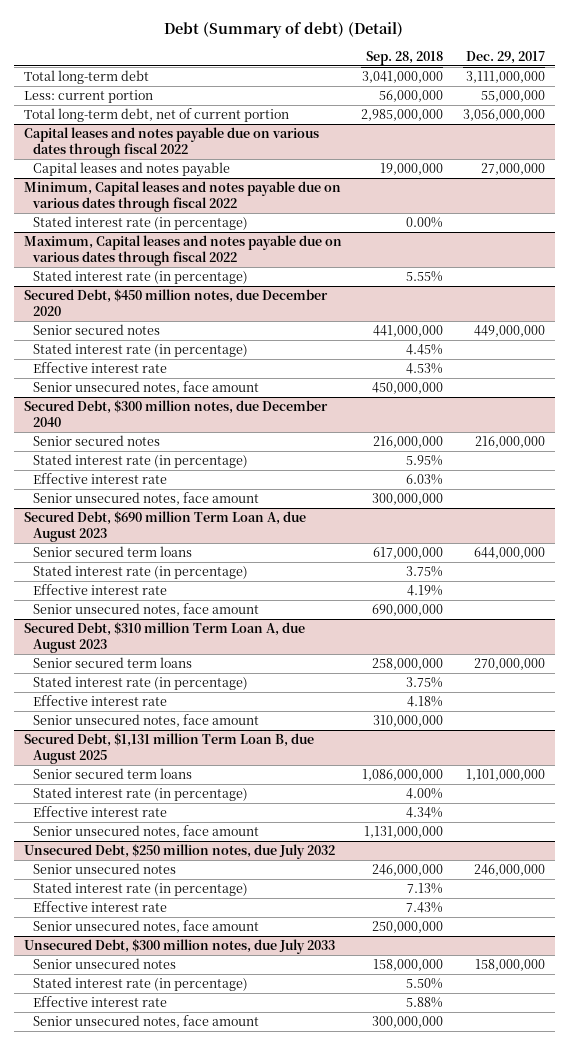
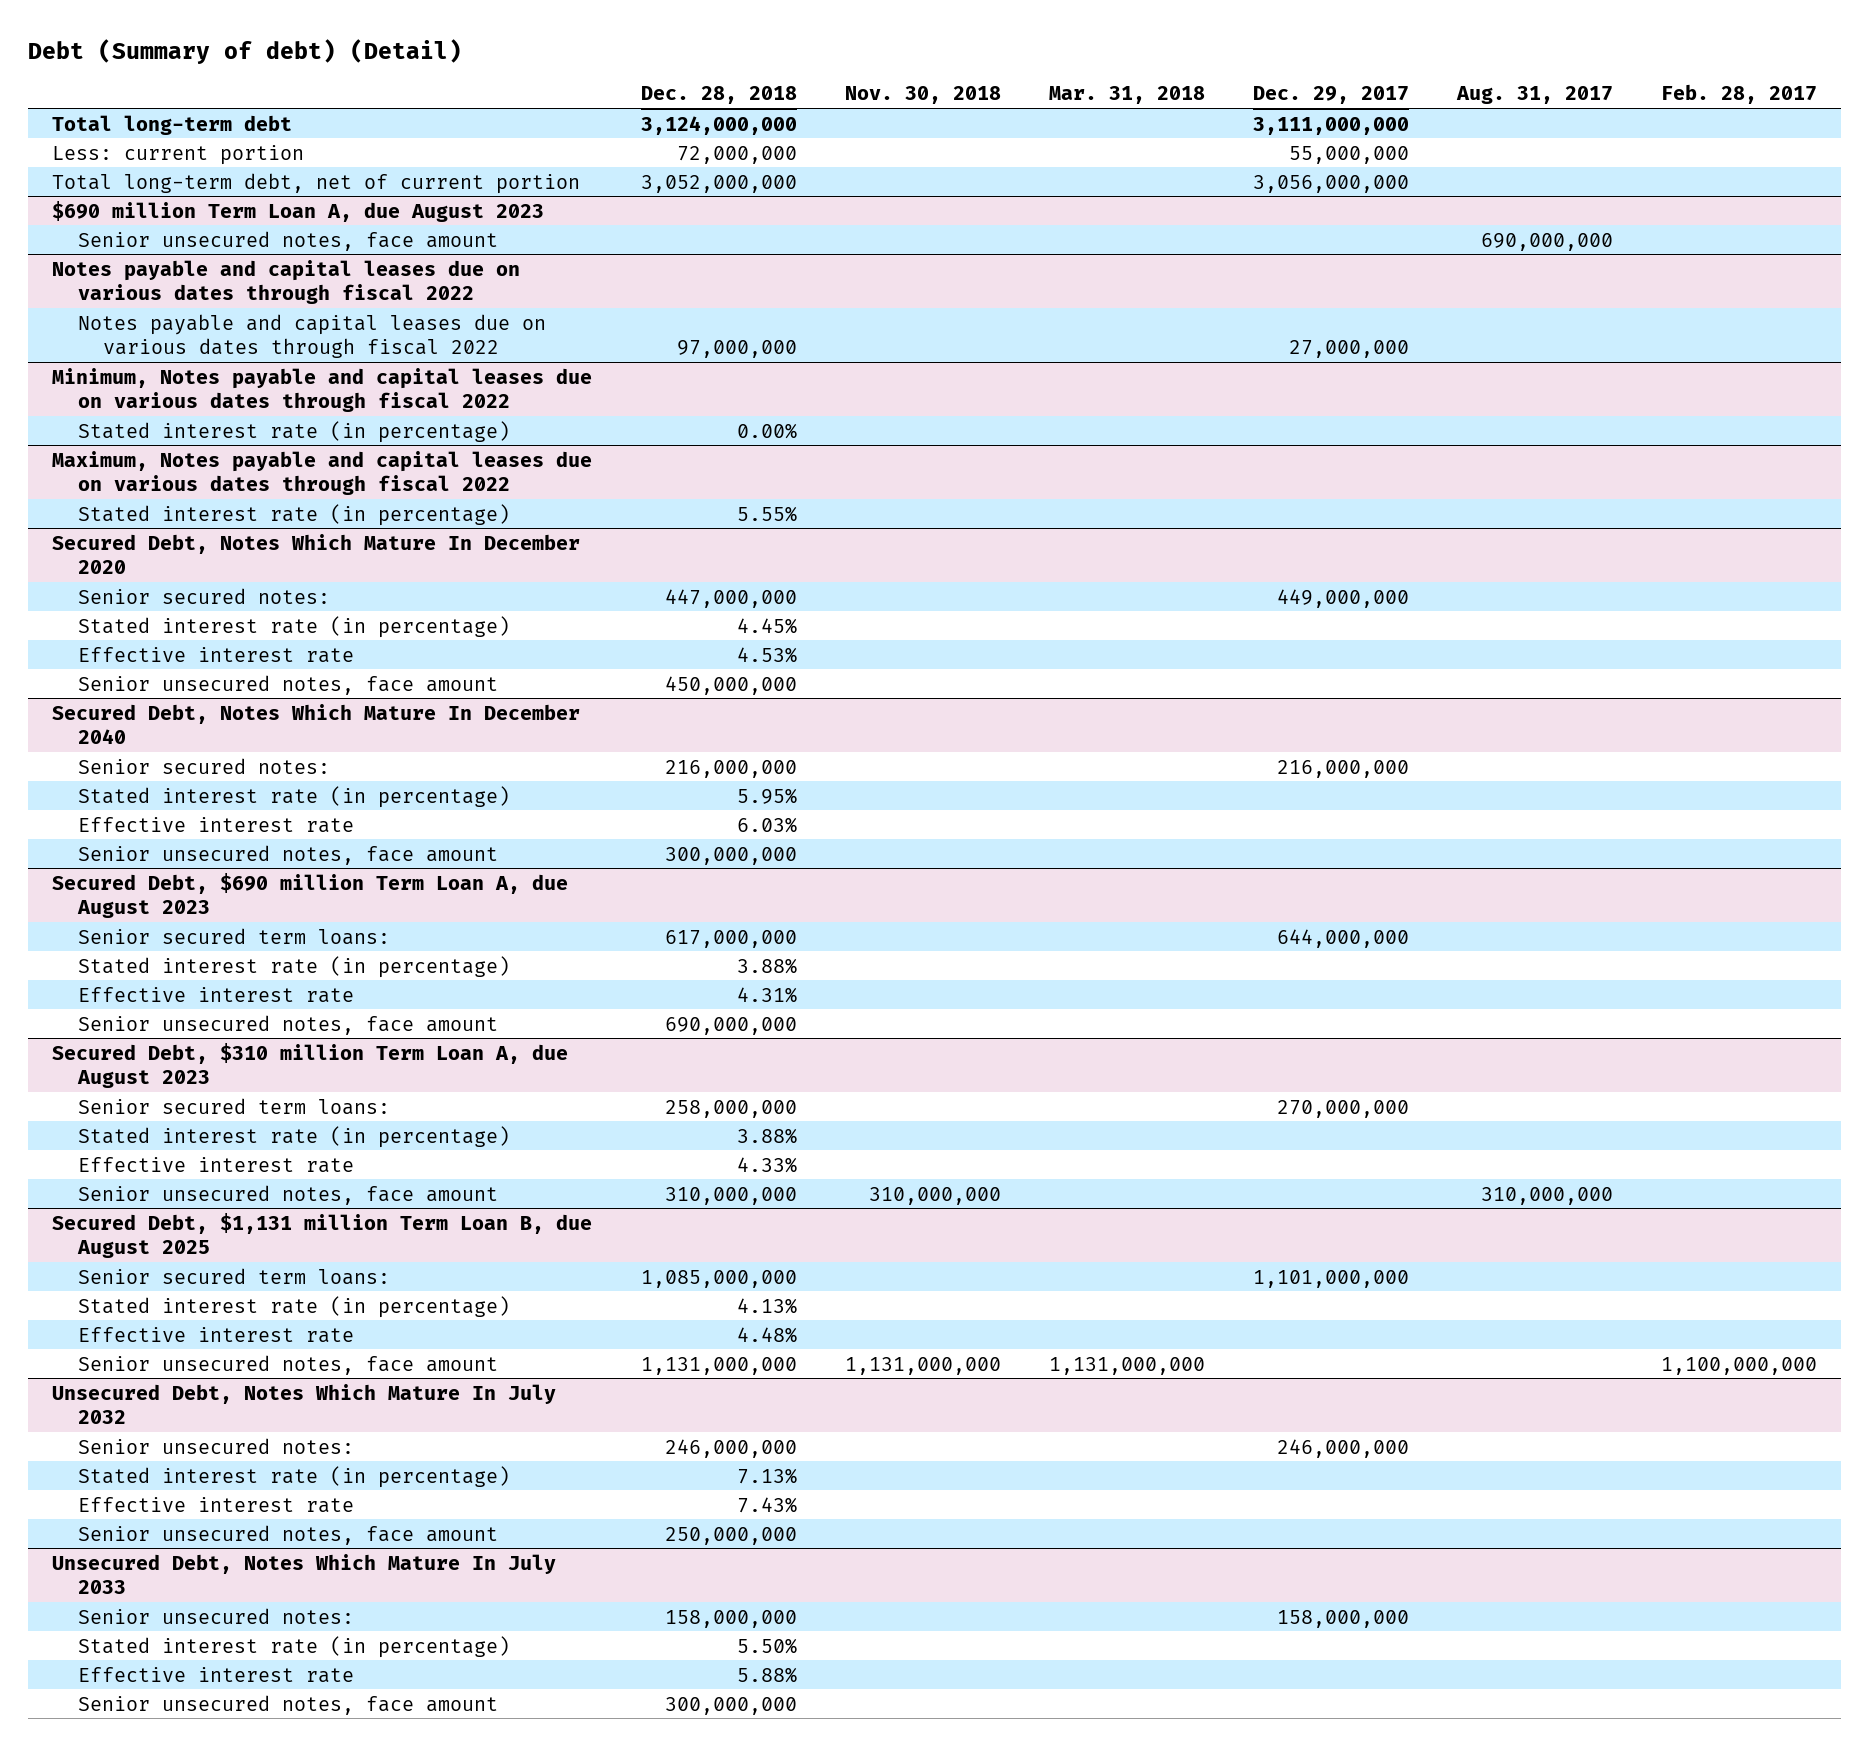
[366,50,444,65] Sep. 28, 2018 -> none
none -> [640,86,797,105] Dec. 28, 2018
none -> [844,86,1001,105] Nov. 30, 2018
none -> [1048,86,1205,105] Mar. 31, 2018
none -> [1456,86,1614,105] Aug. 31, 2017
none -> [1661,84,1818,105] Feb. 28, 2017
none -> [52,200,545,222] $690 million Term Loan A, due August 2023
none -> [77,230,498,251] Senior unsecured notes, face amount
[23,127,319,159] Capital leases and notes payable due on various dates through fiscal 2022 -> [52,259,521,304] Notes payable and capital leases due on various dates through fiscal 2022
[32,162,230,178] Capital leases and notes payable -> [77,313,546,358] Notes payable and capital leases due on various dates through fiscal 2022
[23,181,341,213] Minimum, Capital leases and notes payable due on various dates through fiscal 2022 -> [52,367,593,412] Minimum, Notes payable and capital leases due on various dates through fiscal 2022
[23,235,342,267] Maximum, Capital leases and notes payable due on various dates through fiscal 2022 -> [52,450,593,495] Maximum, Notes payable and capital leases due on various dates through fiscal 2022
[23,289,328,317] Secured Debt, $450 million notes, due December 2020 -> none
[32,324,160,336] Senior secured notes -> none
[32,343,248,358] Stated interest rate (in percentage) -> none
[32,362,167,374] Effective interest rate -> none
[32,381,259,395] Senior unsecured notes, face amount -> none
[23,400,328,428] Secured Debt, $300 million notes, due December 2040 -> none
[32,435,160,447] Senior secured notes -> none
[32,454,248,469] Stated interest rate (in percentage) -> none
[32,473,167,485] Effective interest rate -> none
[32,492,259,506] Senior unsecured notes, face amount -> none
none -> [52,533,581,574] Secured Debt, Notes Which Mature In December 2020
none -> [77,587,330,604] Senior secured notes:
none -> [77,615,510,638] Stated interest rate (in percentage)
none -> [77,646,354,663] Effective interest rate
none -> [77,674,498,695] Senior unsecured notes, face amount
none -> [52,703,581,744] Secured Debt, Notes Which Mature In December 2040
none -> [77,757,330,774] Senior secured notes:
none -> [77,785,510,808] Stated interest rate (in percentage)
none -> [77,816,354,833] Effective interest rate
none -> [77,844,498,865] Senior unsecured notes, face amount
[32,546,192,558] Senior secured term loans -> [77,927,390,945] Senior secured term loans:
[32,657,192,669] Senior secured term loans -> [77,1097,390,1115] Senior secured term loans:
[32,768,192,780] Senior secured term loans -> [77,1267,390,1285] Senior secured term loans:
[23,844,335,860] Unsecured Debt, $250 million notes, due July 2032 -> none
[32,863,176,875] Senior unsecured notes -> none
[32,882,248,897] Stated interest rate (in percentage) -> none
[32,901,167,913] Effective interest rate -> none
[32,920,259,934] Senior unsecured notes, face amount -> none
[23,939,335,955] Unsecured Debt, $300 million notes, due July 2033 -> none
[32,958,176,970] Senior unsecured notes -> none
[32,977,248,992] Stated interest rate (in percentage) -> none
[32,996,167,1008] Effective interest rate -> none
[32,1015,259,1029] Senior unsecured notes, face amount -> none
none -> [52,1383,557,1424] Unsecured Debt, Notes Which Mature In July 2032
none -> [77,1437,354,1454] Senior unsecured notes:
none -> [77,1465,510,1488] Stated interest rate (in percentage)
none -> [77,1496,354,1513] Effective interest rate
none -> [77,1524,498,1545] Senior unsecured notes, face amount
none -> [52,1553,557,1594] Unsecured Debt, Notes Which Mature In July 2033
none -> [77,1607,354,1624] Senior unsecured notes:
none -> [77,1635,510,1658] Stated interest rate (in percentage)
none -> [77,1666,354,1683] Effective interest rate
none -> [77,1694,498,1715] Senior unsecured notes, face amount

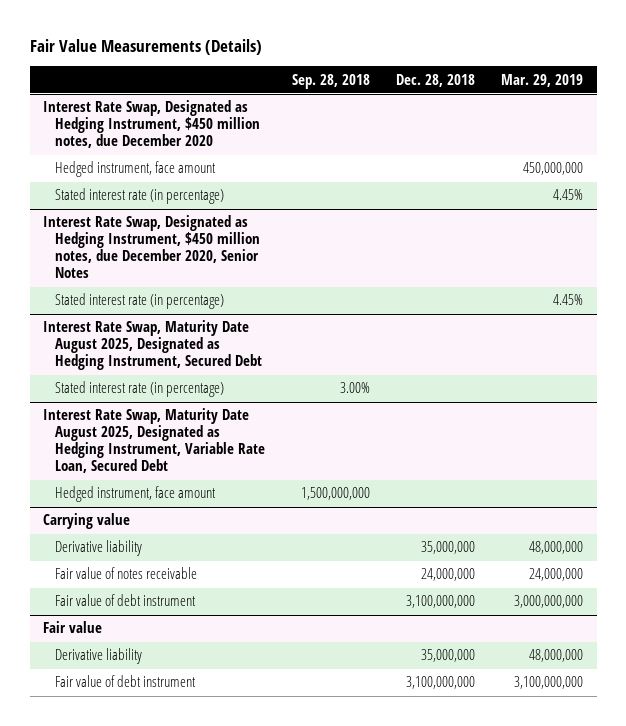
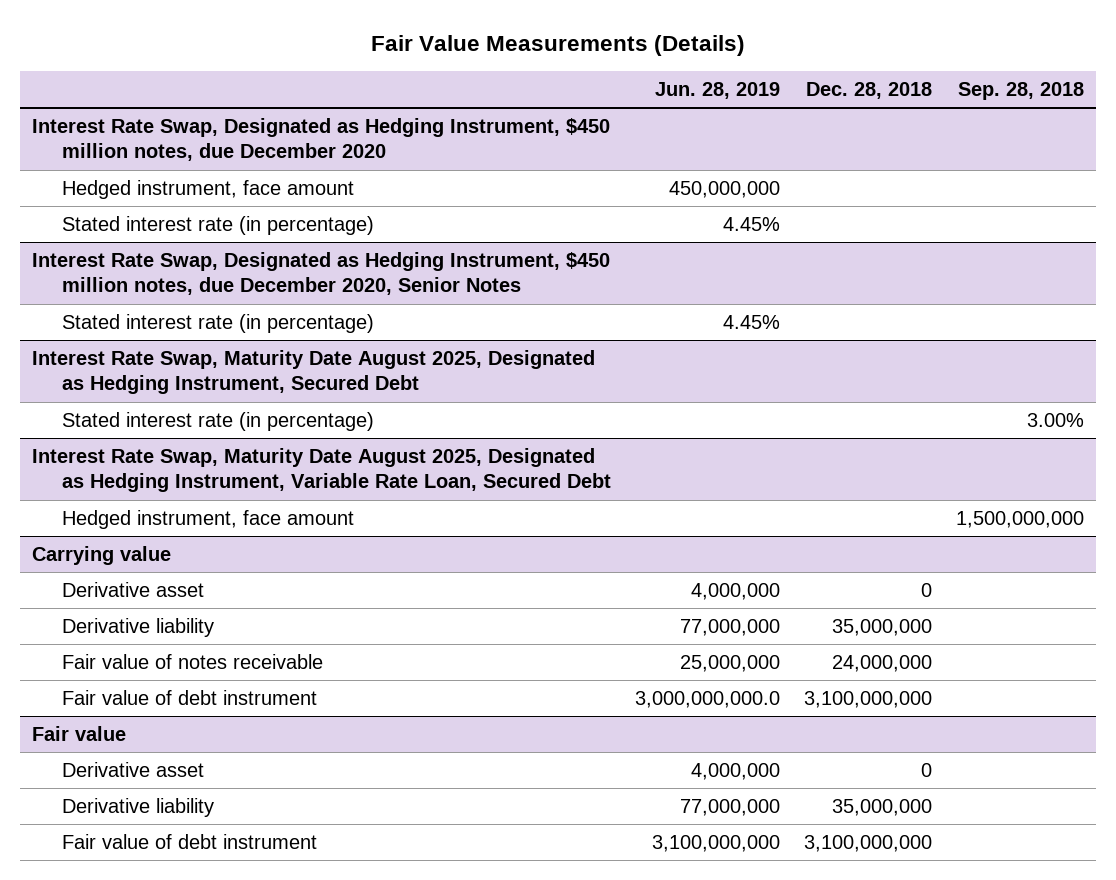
[501,73,584,87] Mar. 29, 2019 -> none
none -> [654,81,780,99] Jun. 28, 2019
none -> [62,582,205,598] Derivative asset
none -> [62,762,205,778] Derivative asset

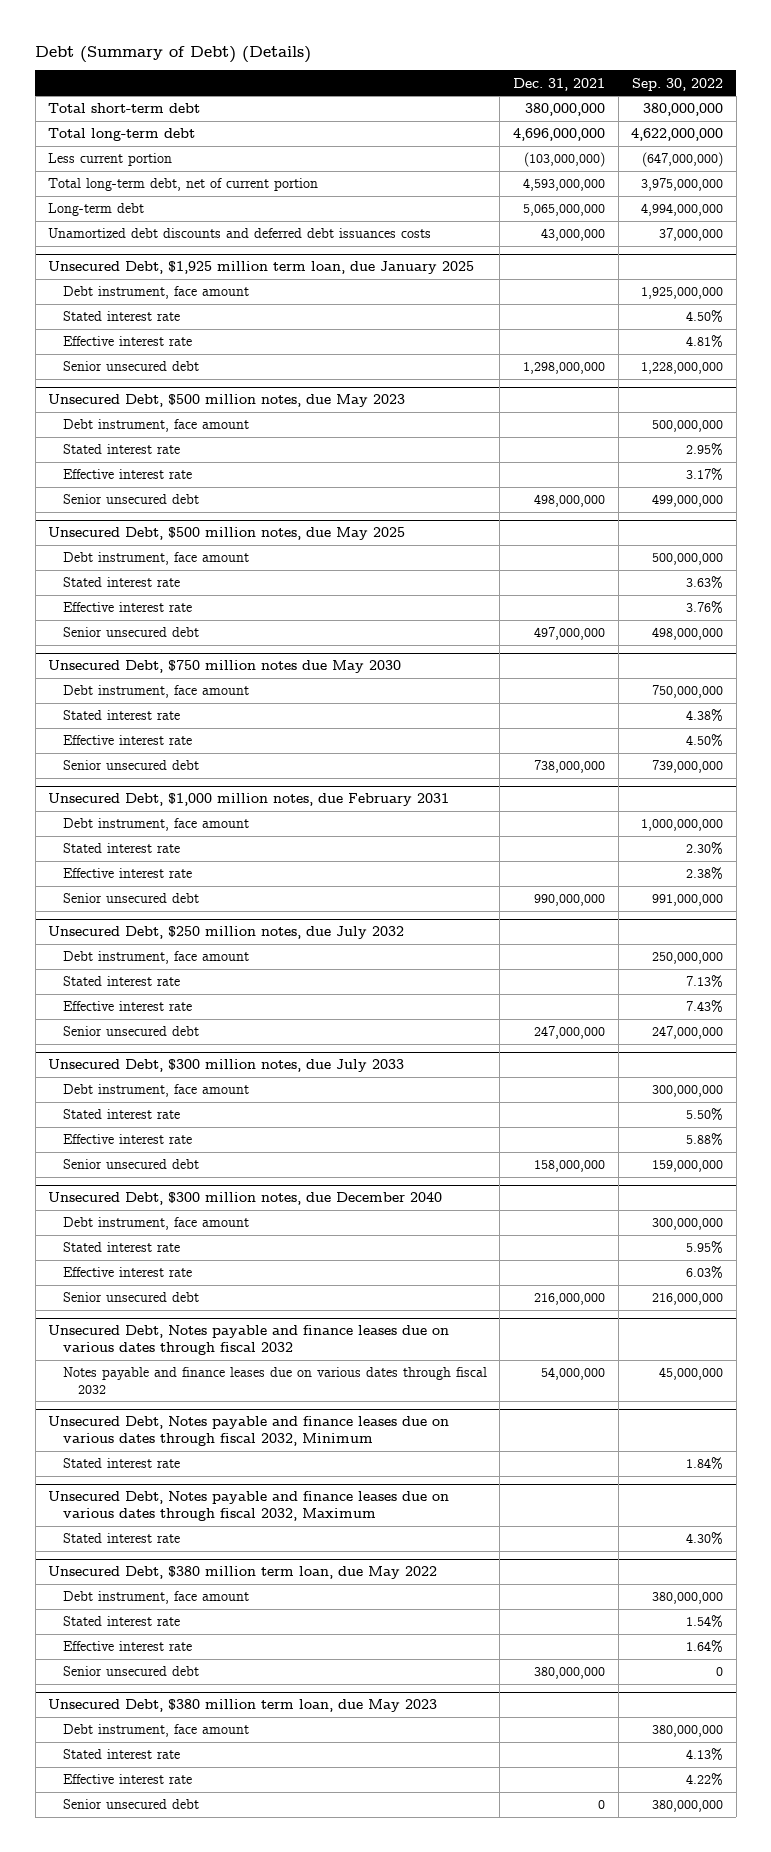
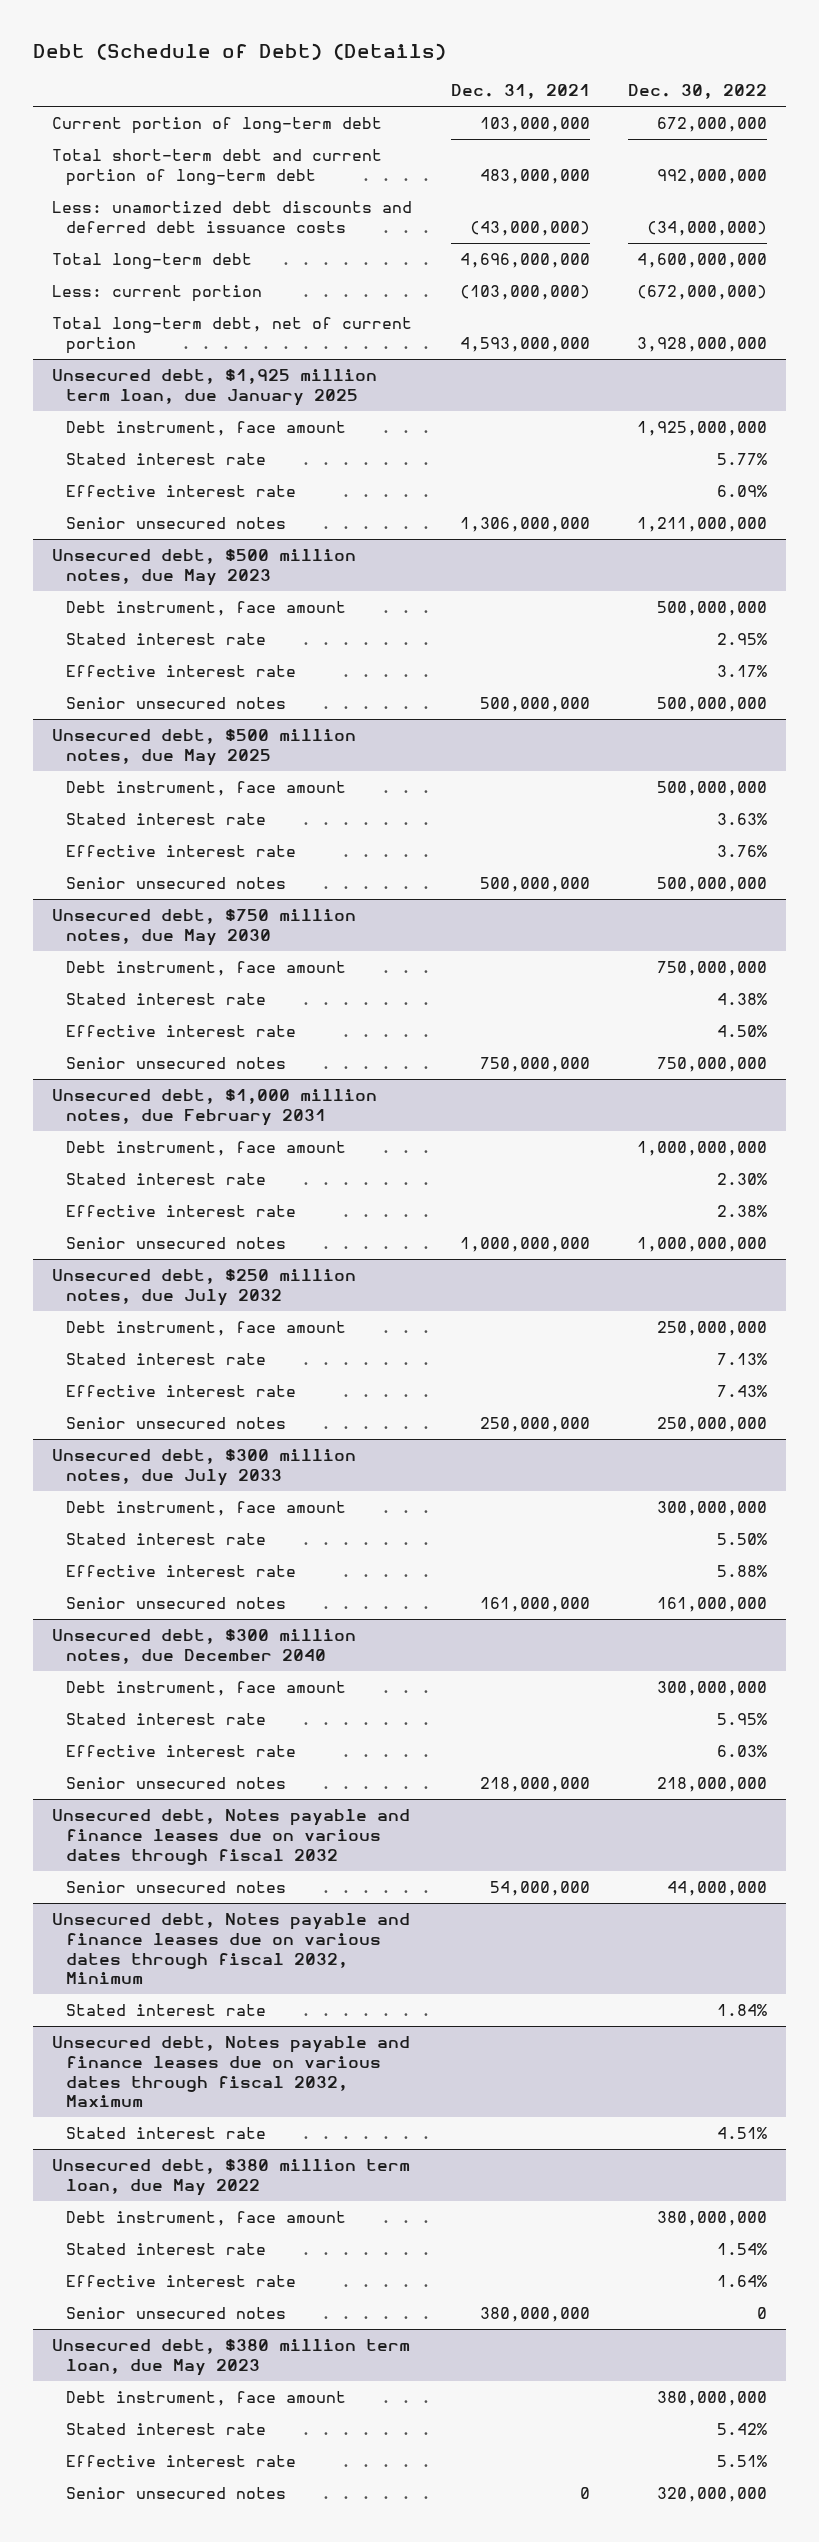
[35,45,312,63] Debt (Summary of Debt) (Details) -> [33,43,447,61] Debt (Schedule of Debt) (Details)
[632,77,724,91] Sep. 30, 2022 -> none
none -> [627,84,767,100] Dec. 30, 2022
none -> [52,117,383,135] Current portion of long-term debt
[48,103,201,114] Total short-term debt -> [52,149,383,186] Total short-term debt and current portion of long-term debt
[525,103,606,117] 380,000,000 -> [479,168,590,184] 483,000,000
none -> [52,201,413,233] Less: unamortized debt discounts and deferred debt issuance costs
[48,153,173,167] Less current portion -> [52,285,263,303] Less: current portion
[48,203,145,217] Long-term debt -> none
[48,228,432,239] Unamortized debt discounts and deferred debt issuances costs -> none
[48,261,475,275] Unsecured Debt, $1,925 million term loan, due January 2025 -> [52,369,378,406] Unsecured debt, $1,925 million term loan, due January 2025
[62,361,199,372] Senior unsecured debt -> [65,517,286,530] Senior unsecured notes
[523,362,606,375] 1,298,000,000 -> [459,517,590,533] 1,306,000,000
[48,394,406,408] Unsecured Debt, $500 million notes, due May 2023 -> [52,549,357,586] Unsecured debt, $500 million notes, due May 2023
[62,494,199,505] Senior unsecured debt -> [65,697,286,710] Senior unsecured notes
[534,494,606,508] 498,000,000 -> [479,697,590,713] 500,000,000
[48,527,406,541] Unsecured Debt, $500 million notes, due May 2025 -> [52,729,357,766] Unsecured debt, $500 million notes, due May 2025
[62,627,199,638] Senior unsecured debt -> [65,877,286,890] Senior unsecured notes
[534,627,606,641] 497,000,000 -> [479,877,590,893] 500,000,000
[48,660,402,674] Unsecured Debt, $750 million notes due May 2030 -> [52,909,357,946] Unsecured debt, $750 million notes, due May 2030
[62,760,199,771] Senior unsecured debt -> [65,1057,286,1070] Senior unsecured notes
[534,760,606,774] 738,000,000 -> [479,1057,590,1073] 750,000,000
[48,793,450,807] Unsecured Debt, $1,000 million notes, due February 2031 -> [52,1089,378,1126] Unsecured debt, $1,000 million notes, due February 2031
[62,893,199,904] Senior unsecured debt -> [65,1237,286,1250] Senior unsecured notes
[534,894,606,907] 990,000,000 -> [459,1237,590,1253] 1,000,000,000
[48,926,405,940] Unsecured Debt, $250 million notes, due July 2032 -> [52,1269,357,1306] Unsecured debt, $250 million notes, due July 2032
[62,1026,199,1037] Senior unsecured debt -> [65,1417,286,1430] Senior unsecured notes
[534,1026,606,1040] 247,000,000 -> [479,1417,590,1433] 250,000,000
[48,1059,405,1073] Unsecured Debt, $300 million notes, due July 2033 -> [52,1449,357,1486] Unsecured debt, $300 million notes, due July 2033
[62,1159,199,1170] Senior unsecured debt -> [65,1597,286,1610] Senior unsecured notes
[534,1160,606,1173] 158,000,000 -> [479,1597,590,1613] 161,000,000
[48,1192,443,1206] Unsecured Debt, $300 million notes, due December 2040 -> [52,1629,357,1664] Unsecured debt, $300 million notes, due December 2040
[62,1367,487,1394] Notes payable and finance leases due on various dates through fiscal 2032 -> none
[62,1292,199,1303] Senior unsecured debt -> [65,1777,286,1790] Senior unsecured notes
[534,1293,606,1306] 216,000,000 -> [479,1777,590,1793] 218,000,000
[48,1325,450,1355] Unsecured Debt, Notes payable and finance leases due on various dates through fiscal 2032 -> [52,1809,411,1865] Unsecured debt, Notes payable and finance leases due on various dates through fiscal 2032
none -> [65,1881,286,1894] Senior unsecured notes
[48,1416,450,1446] Unsecured Debt, Notes payable and finance leases due on various dates through fiscal 2032, Minimum -> [52,1913,411,1985] Unsecured debt, Notes payable and finance leases due on various dates through fiscal 2032, Minimum
[48,1491,450,1521] Unsecured Debt, Notes payable and finance leases due on various dates through fiscal 2032, Maximum -> [52,2036,411,2108] Unsecured debt, Notes payable and finance leases due on various dates through fiscal 2032, Maximum
[48,1566,438,1580] Unsecured Debt, $380 million term loan, due May 2022 -> [52,2159,411,2196] Unsecured debt, $380 million term loan, due May 2022
[62,1666,199,1677] Senior unsecured debt -> [65,2307,286,2320] Senior unsecured notes
[48,1699,438,1713] Unsecured Debt, $380 million term loan, due May 2023 -> [52,2339,411,2376] Unsecured debt, $380 million term loan, due May 2023
[62,1799,199,1810] Senior unsecured debt -> [65,2487,286,2500] Senior unsecured notes

